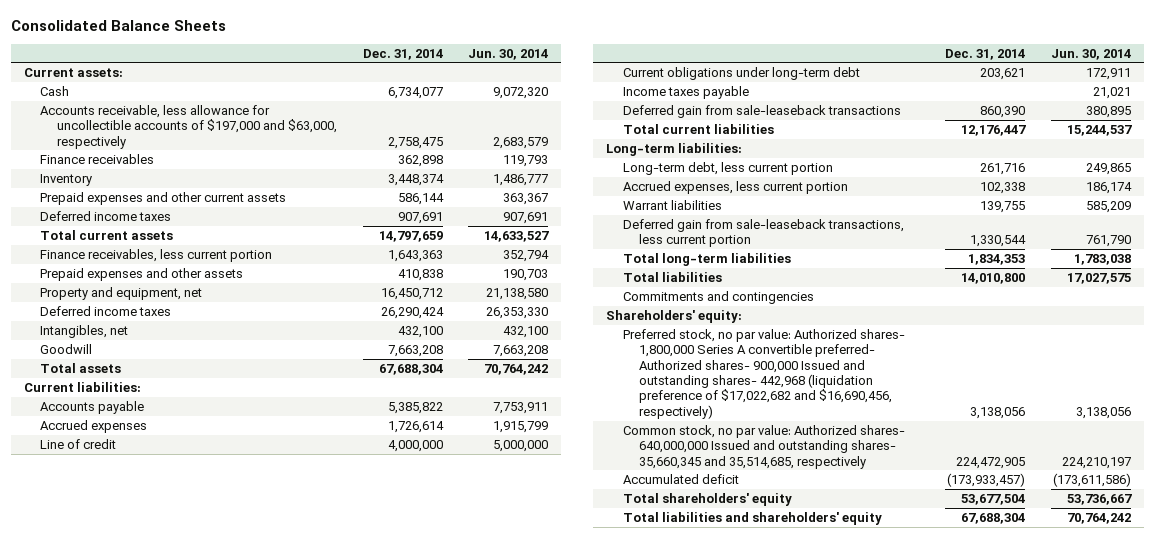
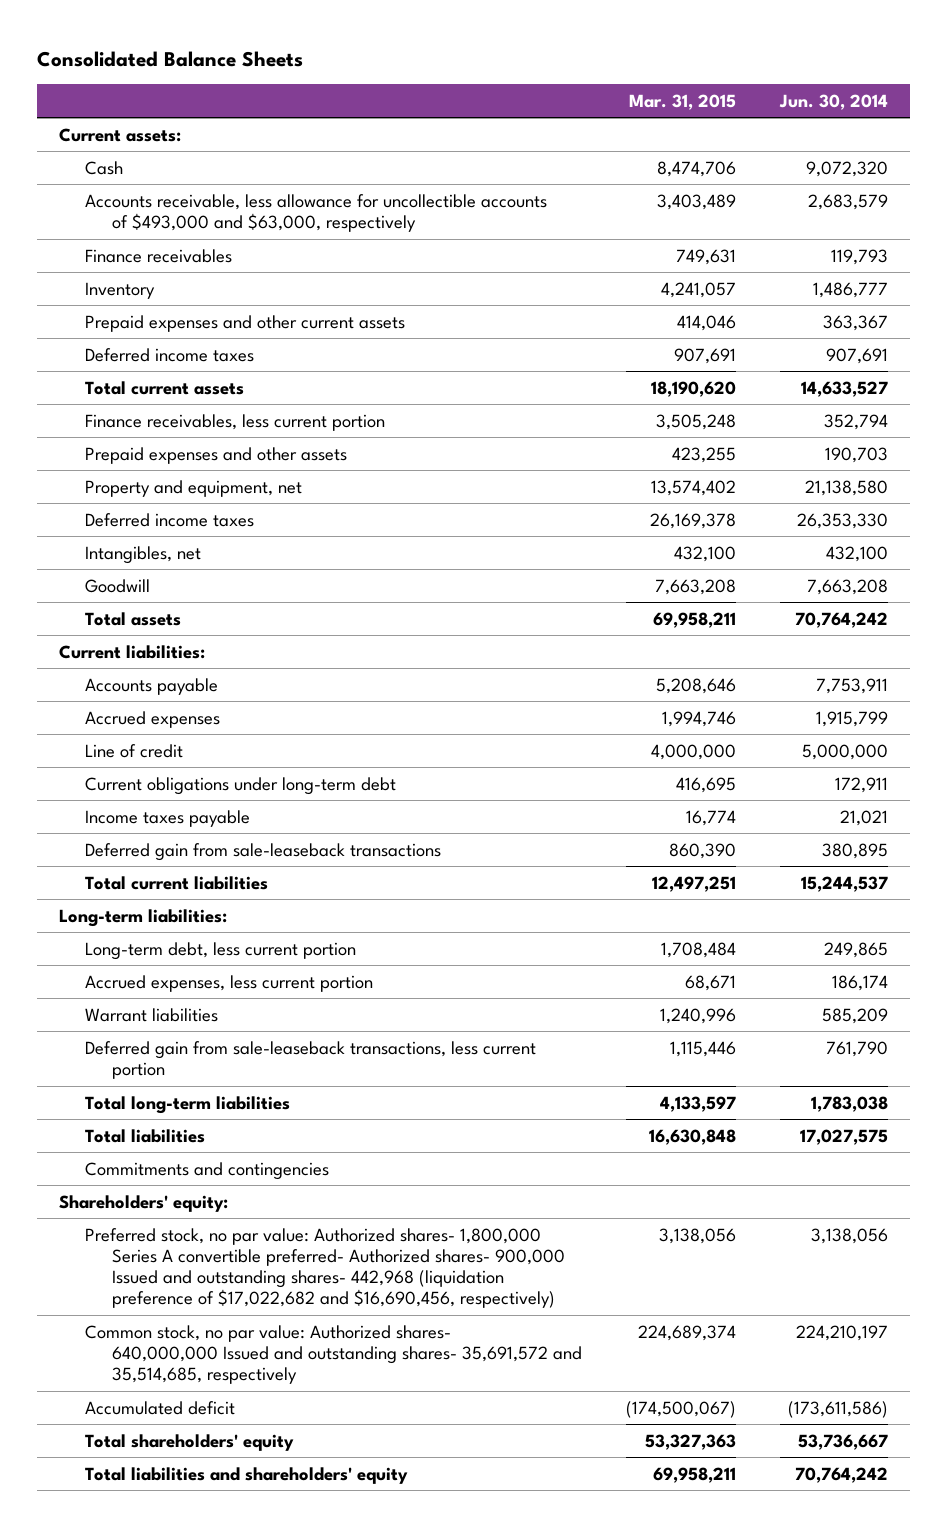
[362,48,443,60] Dec. 31, 2014 -> none
none -> [628,93,736,110] Mar. 31, 2015
[40,104,337,149] Accounts receivable, less allowance for uncollectible accounts of $197,000 and $63,000, respectively -> [85,193,548,233] Accounts receivable, less allowance for uncollectible accounts of $493,000 and $63,000, respectively
[622,424,905,469] Common stock, no par value: Authorized shares- 640,000,000 Issued and outstanding shares- 35,660,345 and 35,514,685, respectively -> [85,1324,582,1385] Common stock, no par value: Authorized shares- 640,000,000 Issued and outstanding shares- 35,691,572 and 35,514,685, respectively

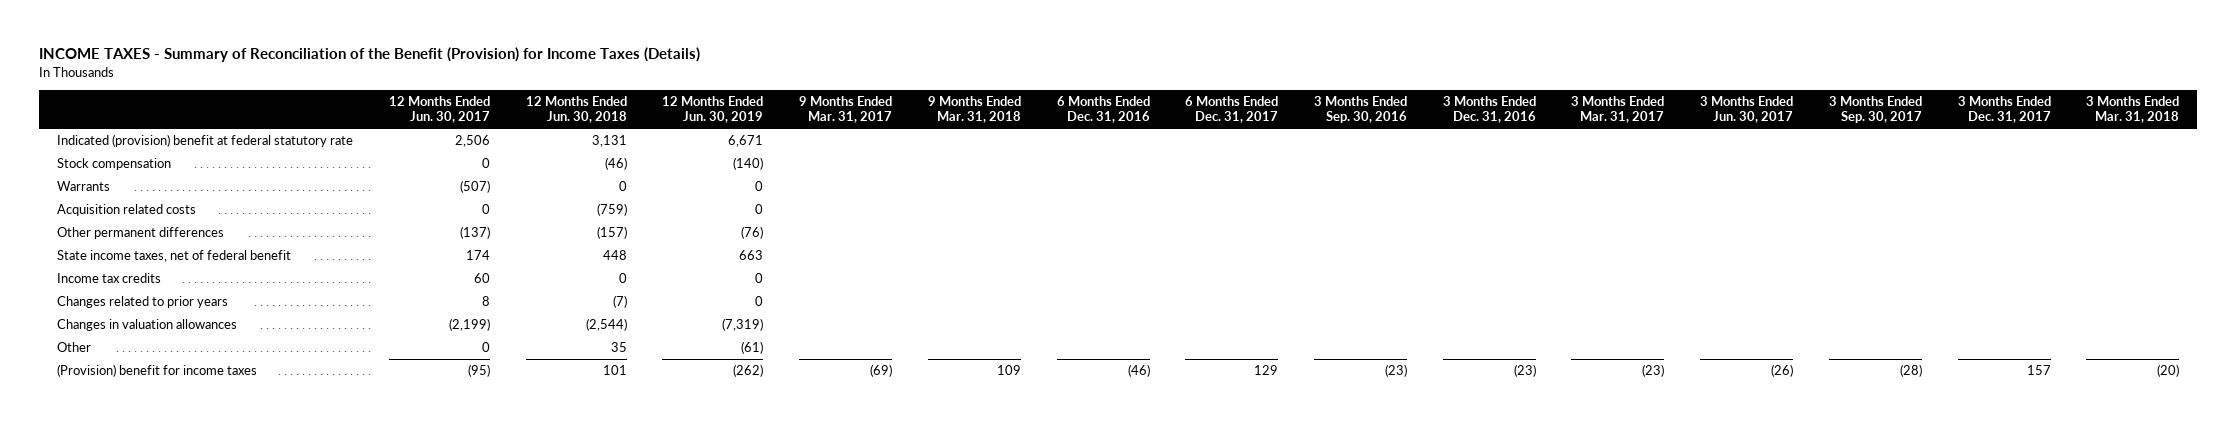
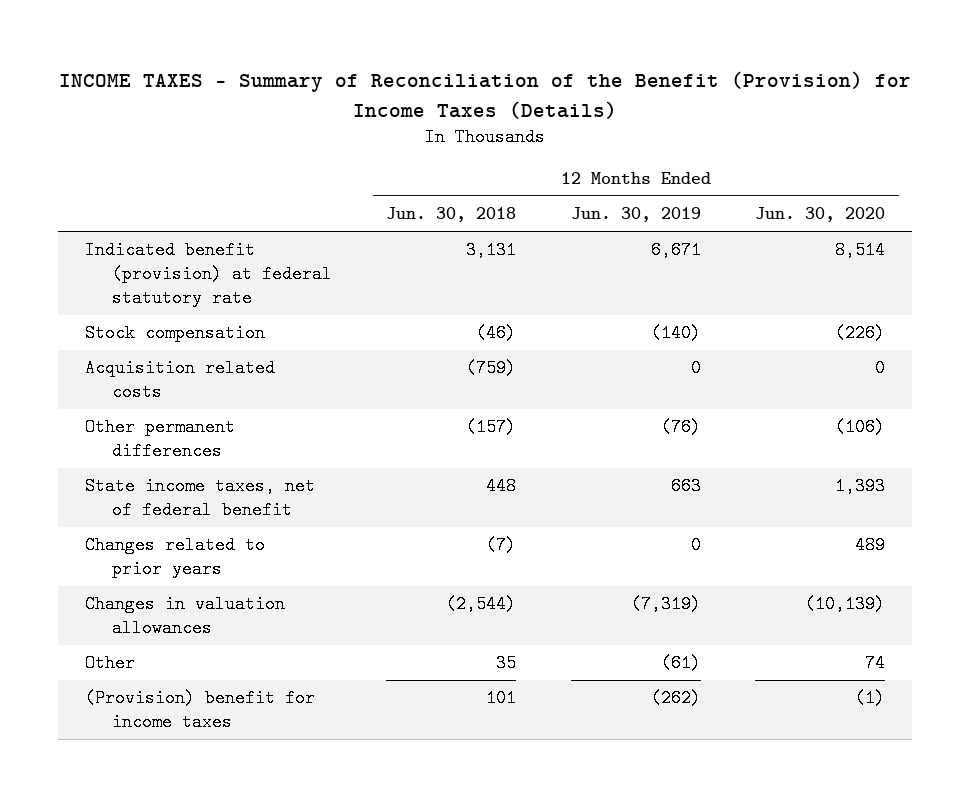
[388,95,490,124] 12 Months Ended Jun. 30, 2017 -> none
[799,95,893,124] 9 Months Ended Mar. 31, 2017 -> none
[927,95,1021,124] 9 Months Ended Mar. 31, 2018 -> none
[1056,95,1150,124] 6 Months Ended Dec. 31, 2016 -> none
[1185,95,1279,124] 6 Months Ended Dec. 31, 2017 -> none
[1313,95,1407,124] 3 Months Ended Sep. 30, 2016 -> none
[1442,95,1536,124] 3 Months Ended Dec. 31, 2016 -> none
[1571,95,1665,124] 3 Months Ended Mar. 31, 2017 -> none
[1700,95,1794,124] 3 Months Ended Jun. 30, 2017 -> none
[1828,95,1922,124] 3 Months Ended Sep. 30, 2017 -> none
[1957,95,2051,124] 3 Months Ended Dec. 31, 2017 -> none
[2086,95,2180,124] 3 Months Ended Mar. 31, 2018 -> none
none -> [755,207,886,223] Jun. 30, 2020
[57,134,354,148] Indicated (provision) benefit at federal statutory rate -> [85,241,332,308] Indicated benefit (provision) at federal statutory rate
[57,181,111,192] Warrants -> none
[57,273,162,284] Income tax credits -> none

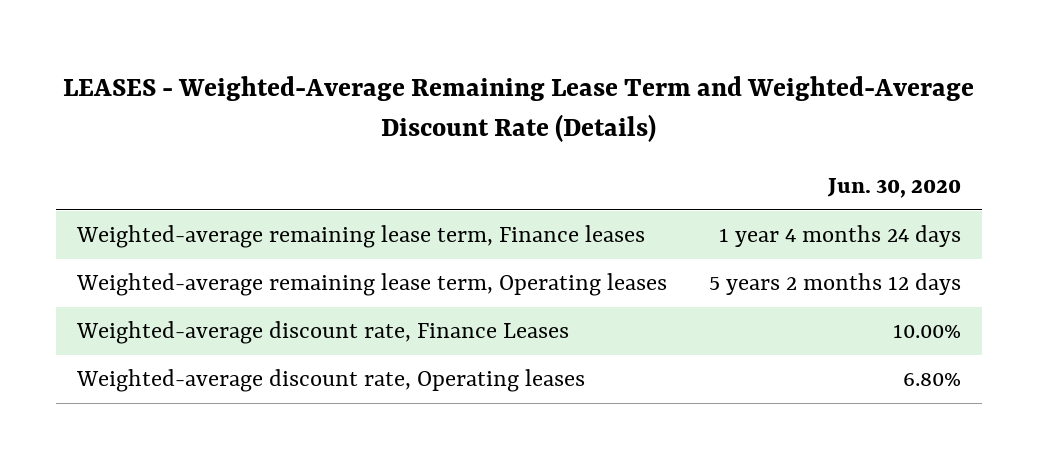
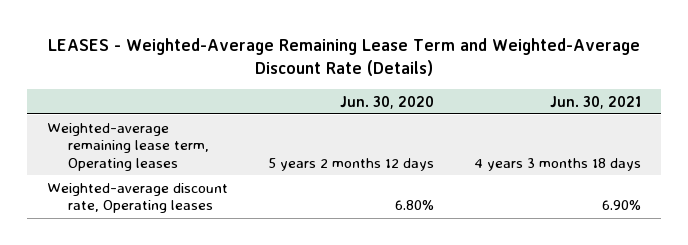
none -> [550,95,642,109] Jun. 30, 2021
[76,225,646,249] Weighted-average remaining lease term, Finance leases -> none
[76,321,570,345] Weighted-average discount rate, Finance Leases -> none

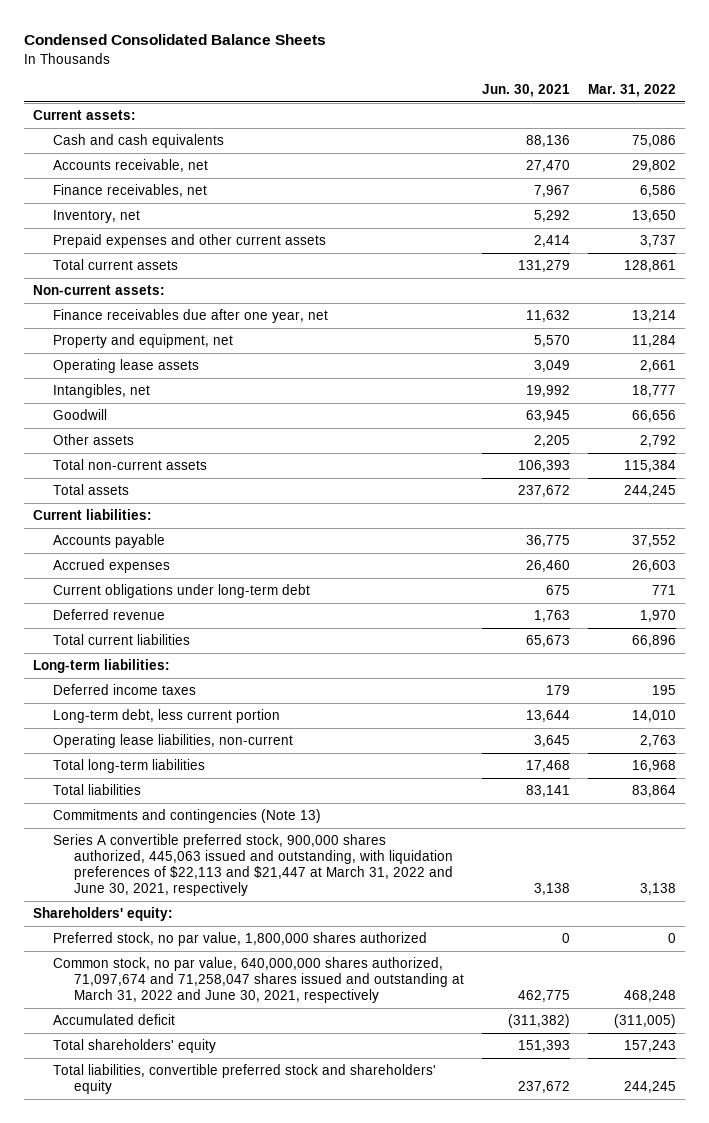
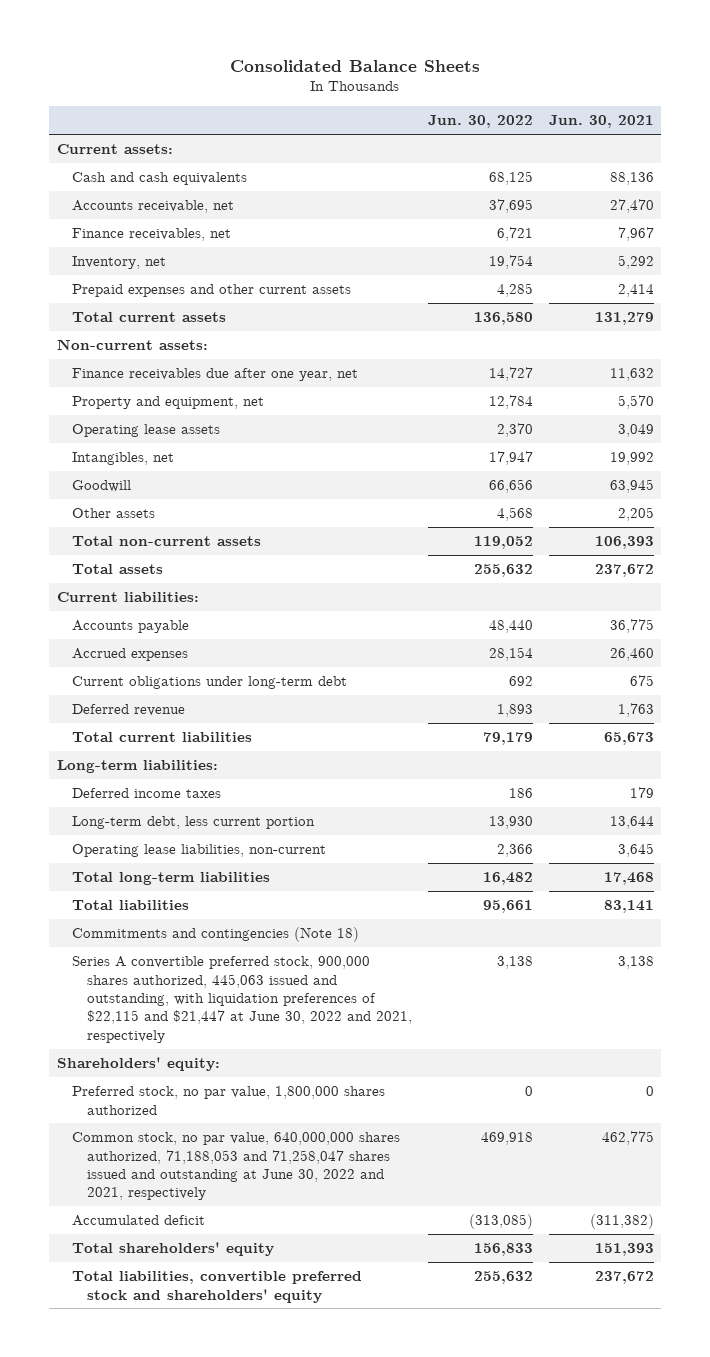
[24,34,327,46] Condensed Consolidated Balance Sheets -> [230,59,481,72] Consolidated Balance Sheets
[587,84,676,98] Mar. 31, 2022 -> none
none -> [427,115,533,129] Jun. 30, 2022
[53,809,322,824] Commitments and contingencies (Note 13) -> [72,927,360,943] Commitments and contingencies (Note 18)
[53,834,453,897] Series A convertible preferred stock, 900,000 shares authorized, 445,063 issued and outstanding, with liquidation preferences of $22,113 and $21,447 at March 31, 2022 and June 30, 2021, respectively -> [72,956,413,1043] Series A convertible preferred stock, 900,000 shares authorized, 445,063 issued and outstanding, with liquidation preferences of $22,115 and $21,447 at June 30, 2022 and 2021, respectively
[53,957,464,1004] Common stock, no par value, 640,000,000 shares authorized, 71,097,674 and 71,258,047 shares issued and outstanding at March 31, 2022 and June 30, 2021, respectively -> [72,1132,401,1201] Common stock, no par value, 640,000,000 shares authorized, 71,188,053 and 71,258,047 shares issued and outstanding at June 30, 2022 and 2021, respectively

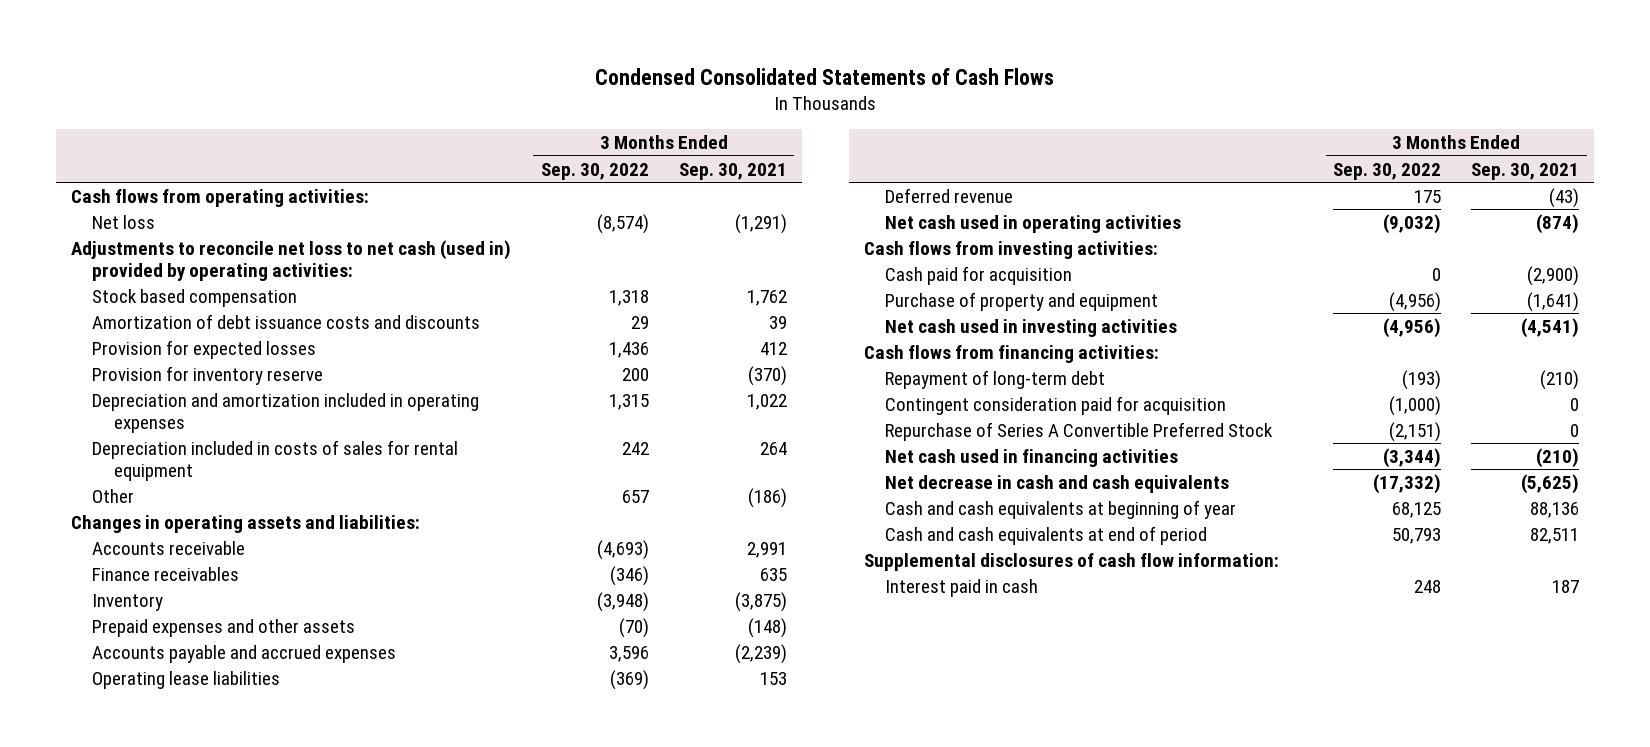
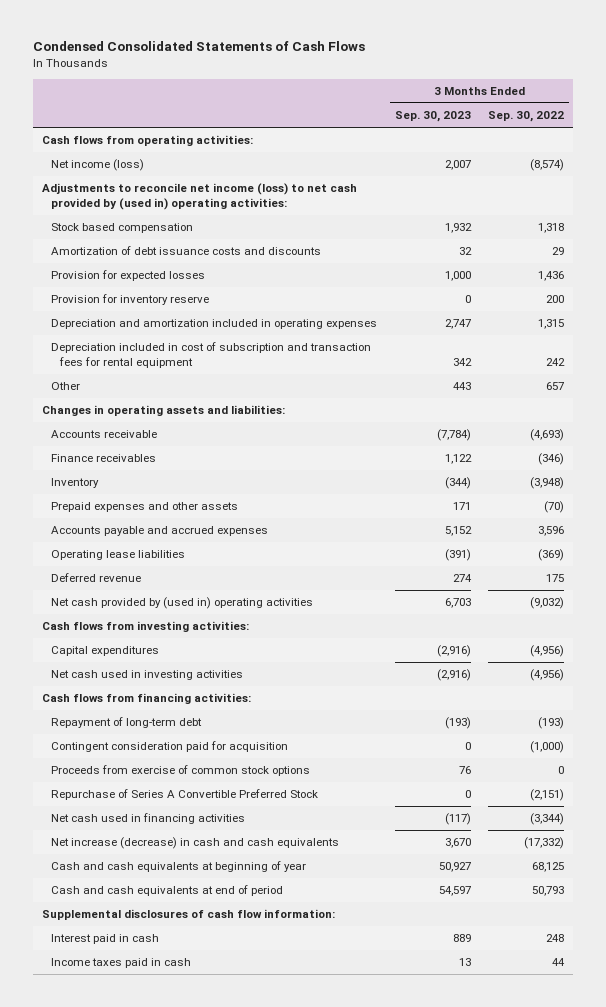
[678,162,787,180] Sep. 30, 2021 -> none
none -> [394,111,471,123] Sep. 30, 2023
[92,214,156,229] Net loss -> [51,159,145,172] Net income (loss)
[70,239,511,281] Adjustments to reconcile net loss to net cash (used in) provided by operating activities: -> [41,183,357,211] Adjustments to reconcile net income (loss) to net cash provided by (used in) operating activities:
[92,439,459,481] Depreciation included in costs of sales for rental equipment -> [51,342,372,369] Depreciation included in cost of subscription and transaction fees for rental equipment
[885,214,1182,233] Net cash used in operating activities -> [51,597,314,610] Net cash provided by (used in) operating activities
[885,265,1073,285] Cash paid for acquisition -> none
[885,291,1159,311] Purchase of property and equipment -> [51,646,160,657] Capital expenditures
none -> [51,765,311,777] Proceeds from exercise of common stock options
[885,474,1230,493] Net decrease in cash and cash equivalents -> [51,837,340,850] Net increase (decrease) in cash and cash equivalents
none -> [51,958,192,969] Income taxes paid in cash

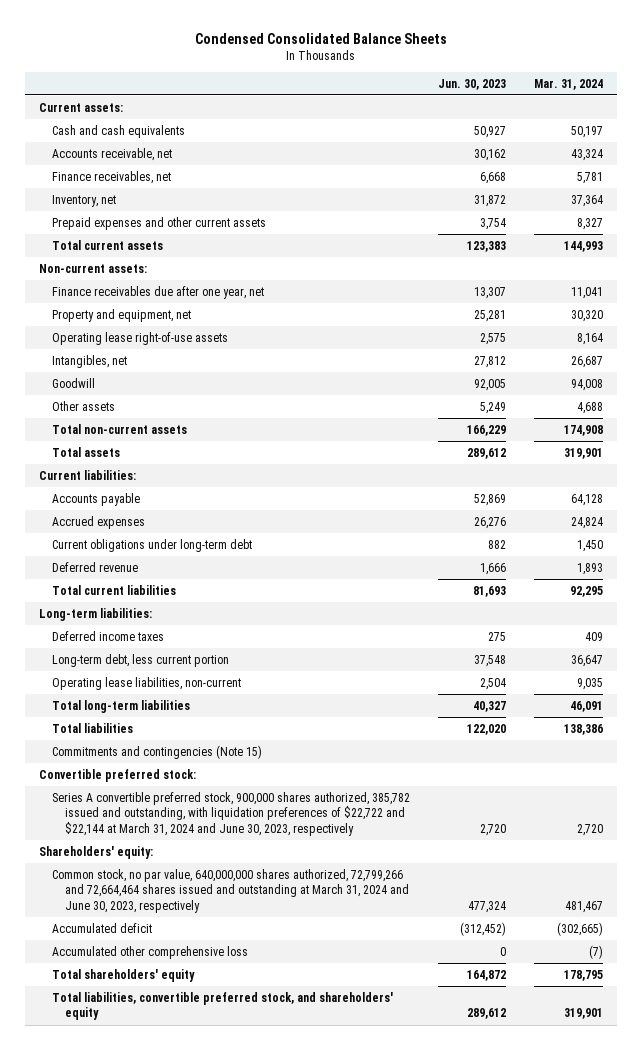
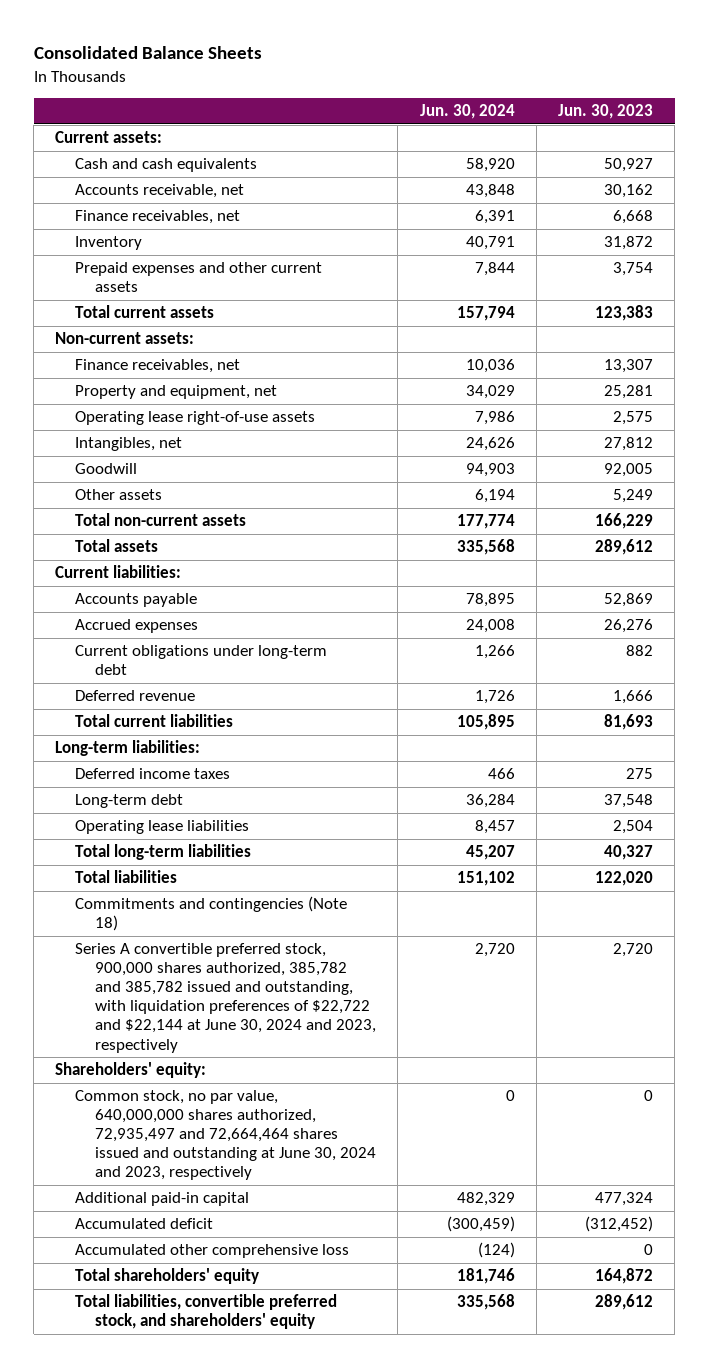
[194,32,447,44] Condensed Consolidated Balance Sheets -> [33,46,262,60] Consolidated Balance Sheets
[533,78,603,90] Mar. 31, 2024 -> none
none -> [419,104,515,120] Jun. 30, 2024
[51,194,116,207] Inventory, net -> [75,236,143,251] Inventory
[51,285,264,299] Finance receivables due after one year, net -> [75,359,241,374] Finance receivables, net
[51,653,229,667] Long-term debt, less current portion -> [75,794,184,809] Long-term debt
[51,676,241,690] Operating lease liabilities, non-current -> [75,820,250,835] Operating lease liabilities
[38,768,196,782] Convertible preferred stock: -> none
[51,744,262,759] Commitments and contingencies (Note 15) -> [75,896,348,932] Commitments and contingencies (Note 18)
[51,791,410,836] Series A convertible preferred stock, 900,000 shares authorized, 385,782 issued and outstanding, with liquidation preferences of $22,722 and $22,144 at March 31, 2024 and June 30, 2023, respectively -> [75,943,377,1053] Series A convertible preferred stock, 900,000 shares authorized, 385,782 and 385,782 issued and outstanding, with liquidation preferences of $22,722 and $22,144 at June 30, 2024 and 2023, respectively
[51,868,409,913] Common stock, no par value, 640,000,000 shares authorized, 72,799,266 and 72,664,464 shares issued and outstanding at March 31, 2024 and June 30, 2023, respectively -> [75,1090,377,1181] Common stock, no par value, 640,000,000 shares authorized, 72,935,497 and 72,664,464 shares issued and outstanding at June 30, 2024 and 2023, respectively
[467,900,506,913] 477,324 -> [643,1090,653,1102] 0
none -> [75,1192,250,1207] Additional paid-in capital

